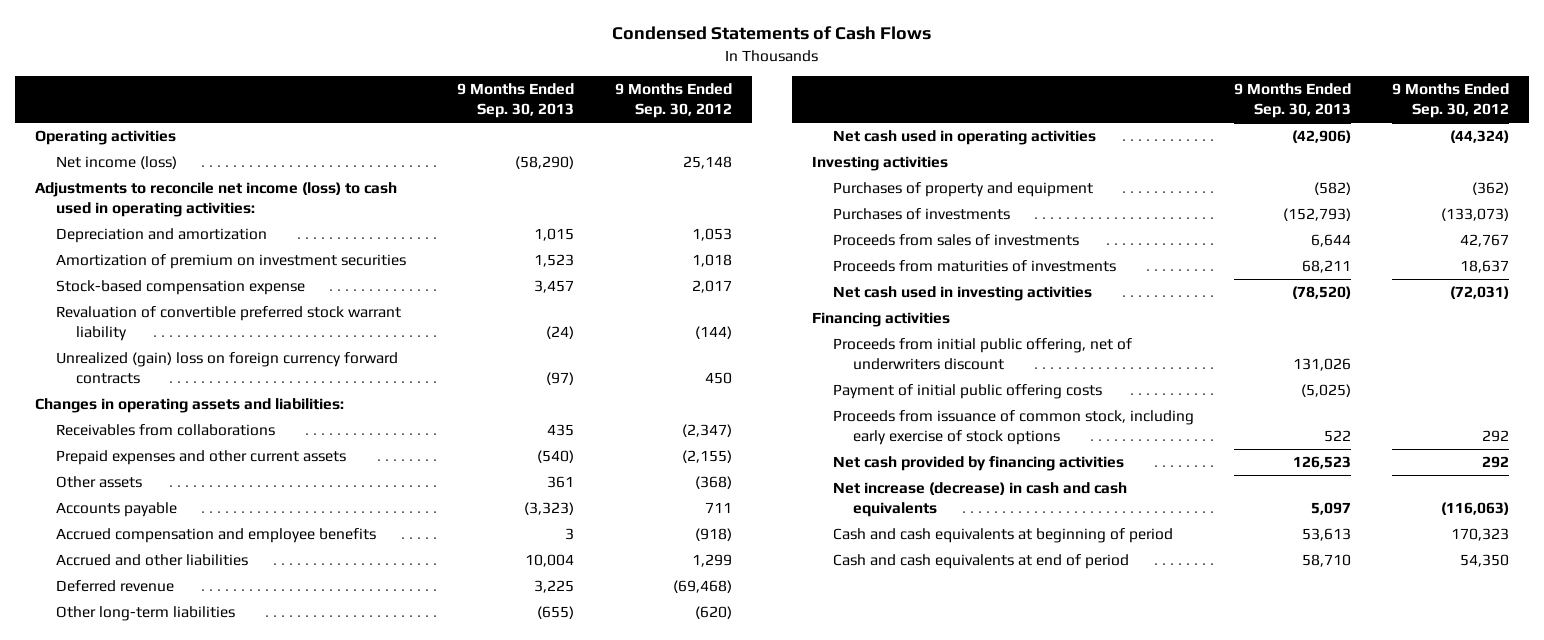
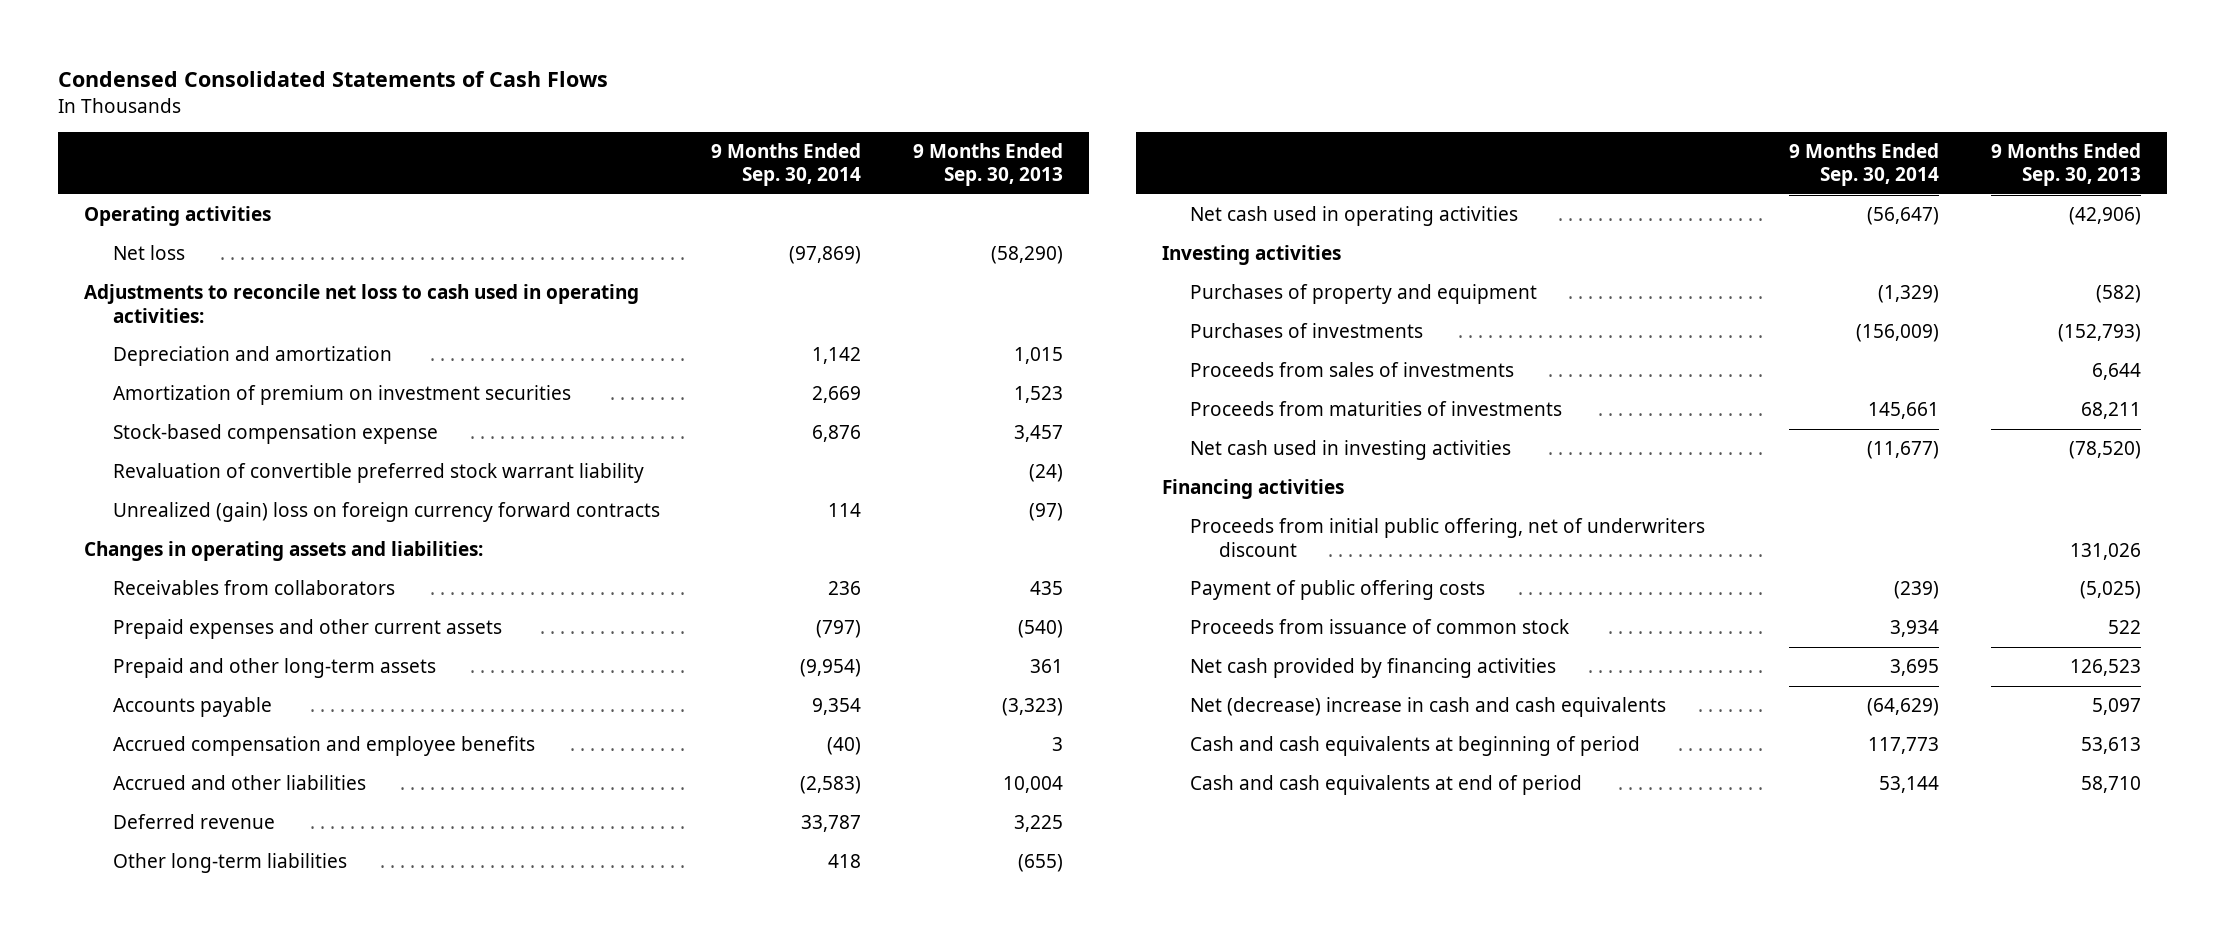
[611,26,931,41] Condensed Statements of Cash Flows -> [58,71,609,88] Condensed Consolidated Statements of Cash Flows
[614,83,732,119] 9 Months Ended Sep. 30, 2012 -> none
none -> [711,142,862,187] 9 Months Ended Sep. 30, 2014
[55,156,177,170] Net income (loss) -> [112,245,185,261] Net loss
[35,182,398,218] Adjustments to reconcile net income (loss) to cash used in operating activities: -> [84,284,640,323] Adjustments to reconcile net loss to cash used in operating activities:
[55,424,275,437] Receivables from collaborations -> [112,580,395,596] Receivables from collaborators
[55,476,142,489] Other assets -> [112,658,436,679] Prepaid and other long-term assets
[832,384,1102,400] Payment of initial public offering costs -> [1190,580,1486,601] Payment of public offering costs
[832,410,1194,446] Proceeds from issuance of common stock, including early exercise of stock options -> [1190,619,1570,635] Proceeds from issuance of common stock
[832,482,1127,518] Net increase (decrease) in cash and cash equivalents -> [1190,697,1667,718] Net (decrease) increase in cash and cash equivalents

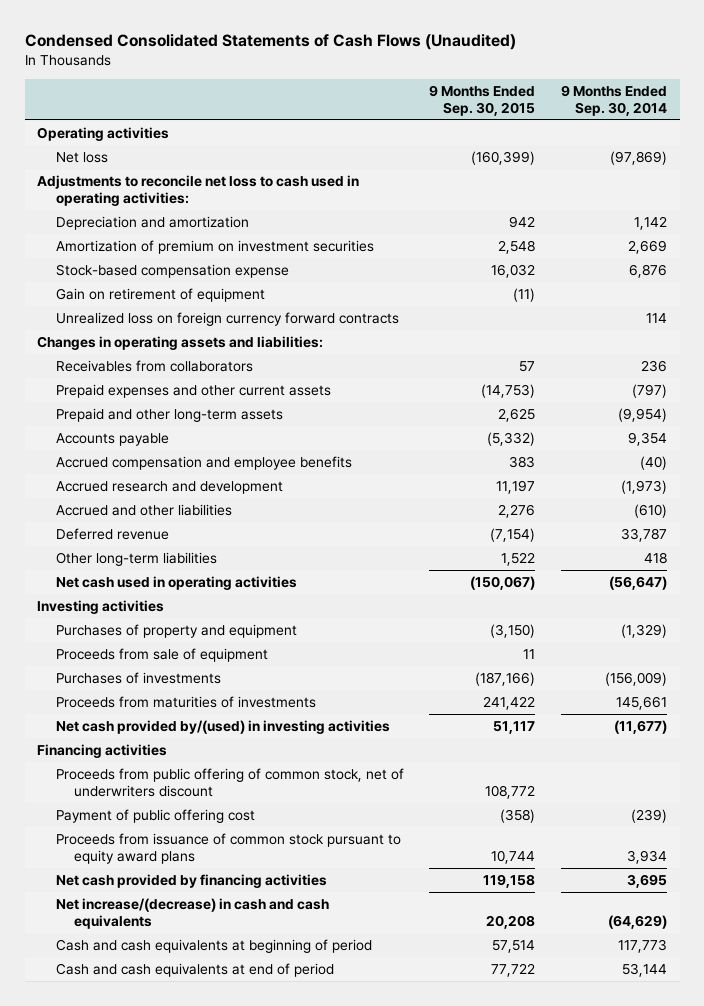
[58,71,609,88] Condensed Consolidated Statements of Cash Flows -> [24,34,516,51] Condensed Consolidated Statements of Cash Flows (Unaudited)
[913,142,1064,187] 9 Months Ended Sep. 30, 2013 -> none
none -> [429,84,536,116] 9 Months Ended Sep. 30, 2015
[112,463,644,484] Revaluation of convertible preferred stock warrant liability -> none
none -> [55,288,265,303] Gain on retirement of equipment
[112,502,660,523] Unrealized (gain) loss on foreign currency forward contracts -> [55,312,399,327] Unrealized loss on foreign currency forward contracts
none -> [55,481,283,495] Accrued research and development
[800,776,862,795] (2,583) -> [633,504,667,519] (610)
none -> [55,648,268,663] Proceeds from sale of equipment
[1190,362,1515,378] Proceeds from sales of investments -> none
[1190,440,1512,461] Net cash used in investing activities -> [55,720,390,735] Net cash provided by/(used) in investing activities
[1190,518,1706,557] Proceeds from initial public offering, net of underwriters discount -> [55,768,404,798] Proceeds from public offering of common stock, net of underwriters discount
[1190,580,1486,601] Payment of public offering costs -> [55,809,255,824] Payment of public offering cost
[1190,619,1570,635] Proceeds from issuance of common stock -> [55,833,401,865] Proceeds from issuance of common stock pursuant to equity award plans
[1190,697,1667,718] Net (decrease) increase in cash and cash equivalents -> [55,898,329,930] Net increase/(decrease) in cash and cash equivalents

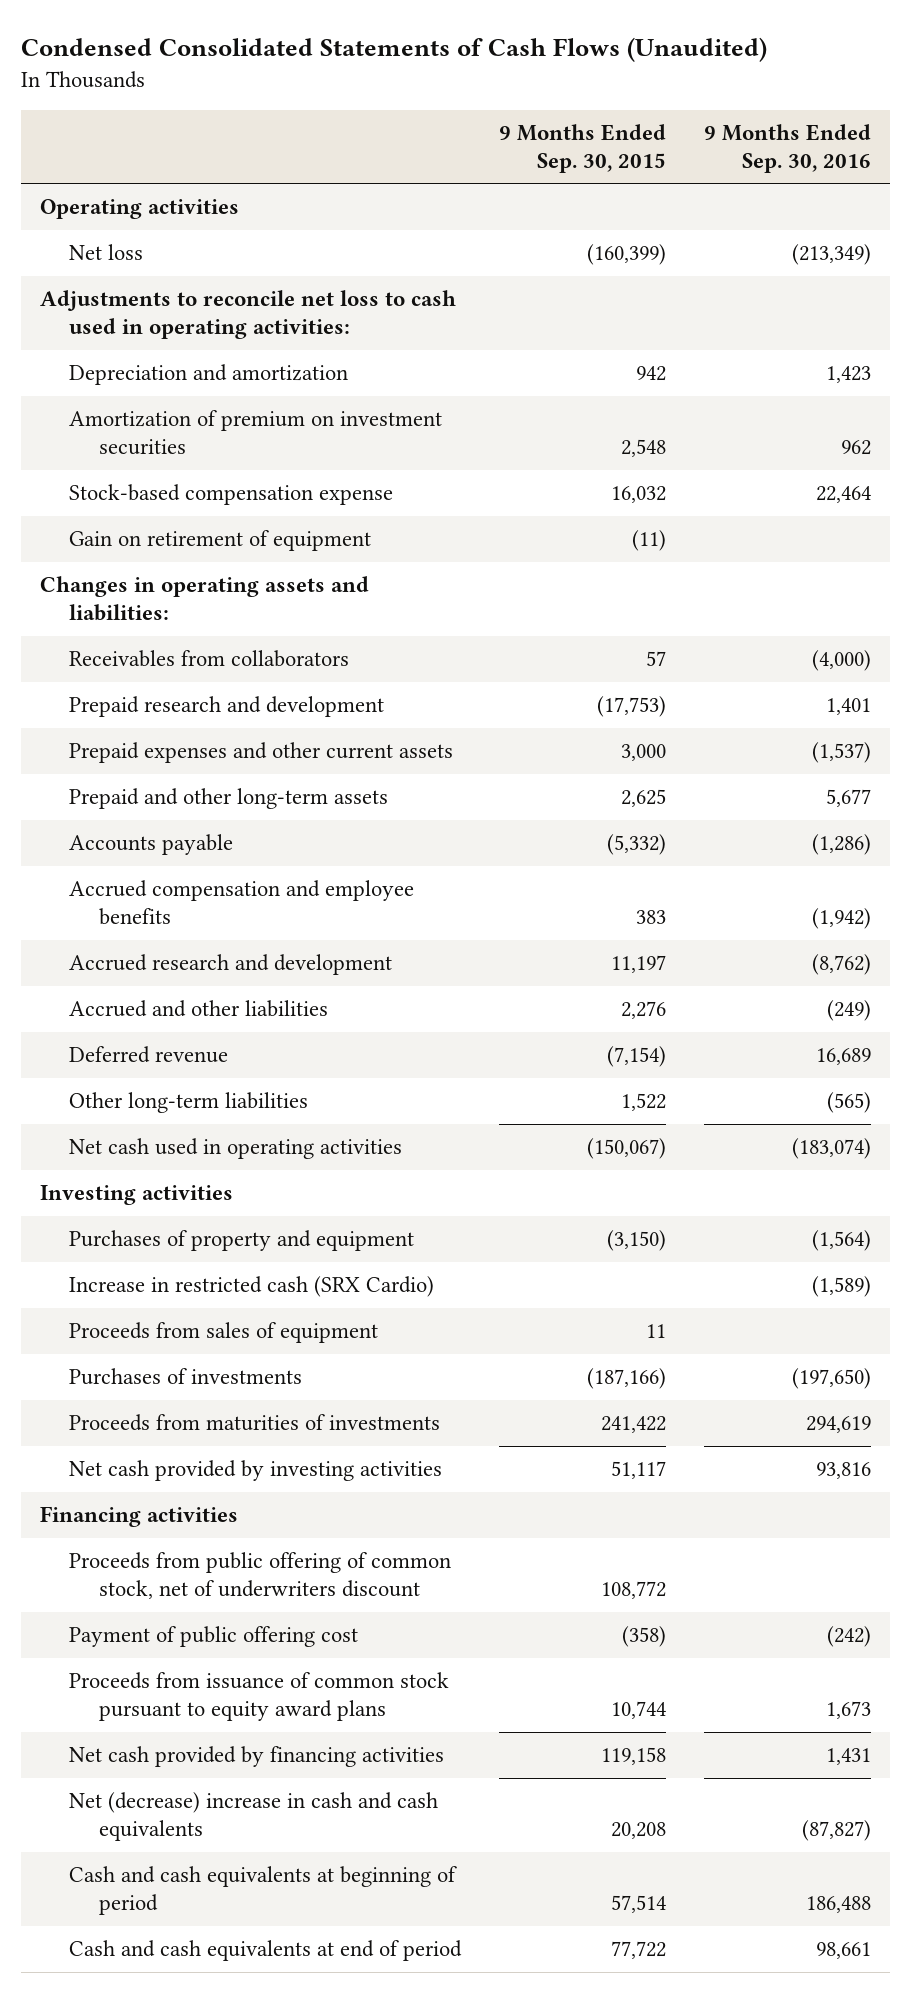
[560,84,667,116] 9 Months Ended Sep. 30, 2014 -> none
none -> [704,123,872,173] 9 Months Ended Sep. 30, 2016
[55,312,399,327] Unrealized loss on foreign currency forward contracts -> none
none -> [69,696,385,718] Prepaid research and development
[481,384,536,399] (14,753) -> [621,744,667,762] 3,000
none -> [69,1276,435,1298] Increase in restricted cash (SRX Cardio)
[55,648,268,663] Proceeds from sale of equipment -> [69,1322,379,1344] Proceeds from sales of equipment
[55,720,390,735] Net cash provided by/(used) in investing activities -> [69,1460,443,1482] Net cash provided by investing activities
[55,898,329,930] Net increase/(decrease) in cash and cash equivalents -> [69,1792,439,1842] Net (decrease) increase in cash and cash equivalents

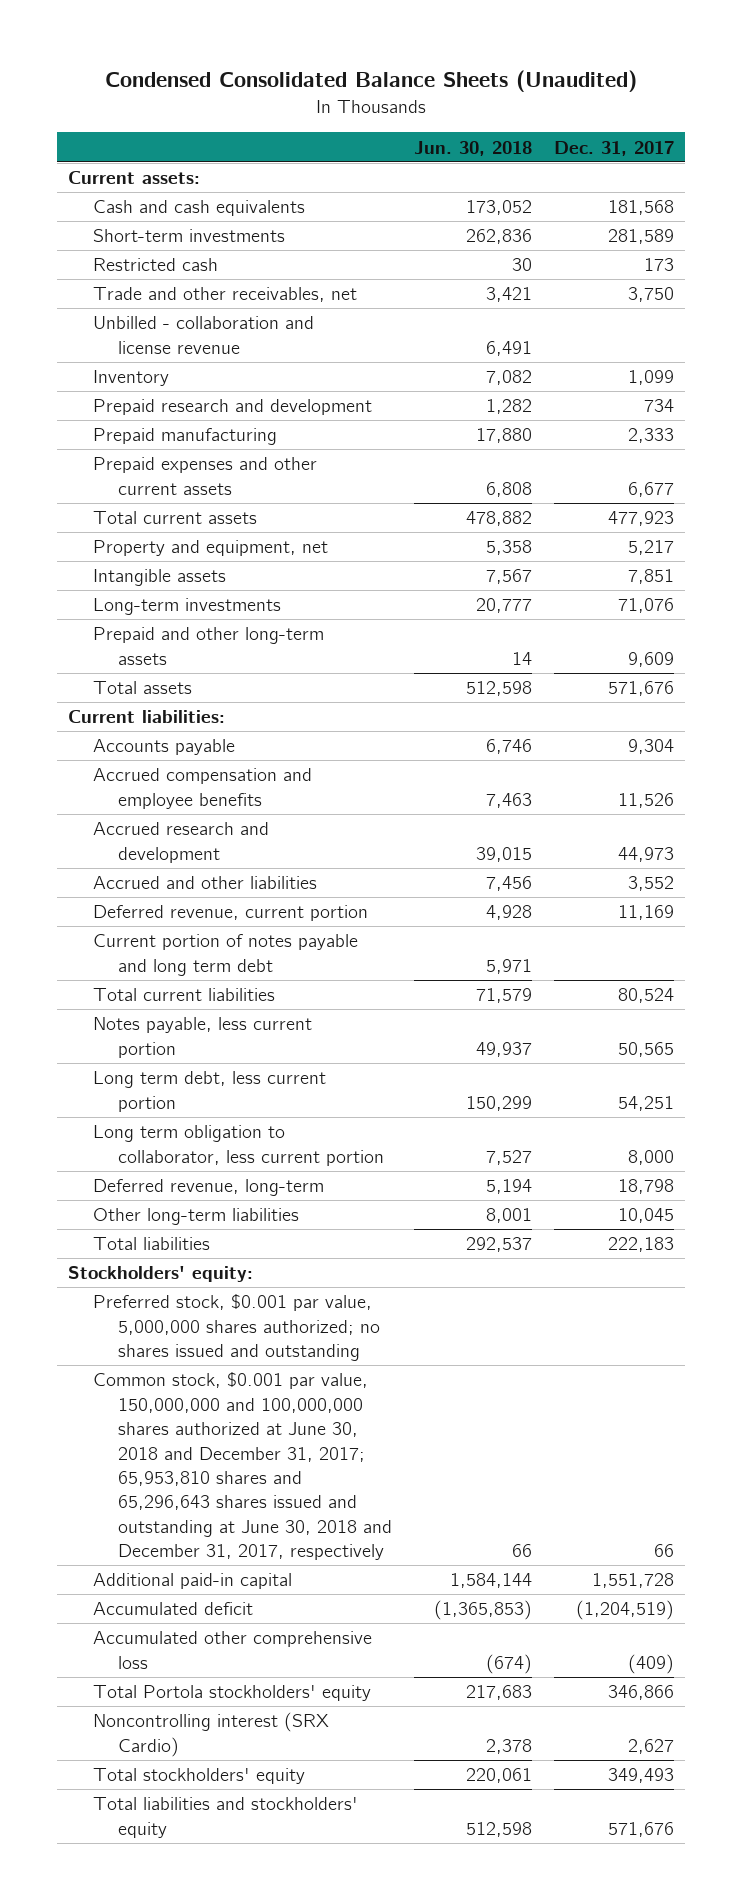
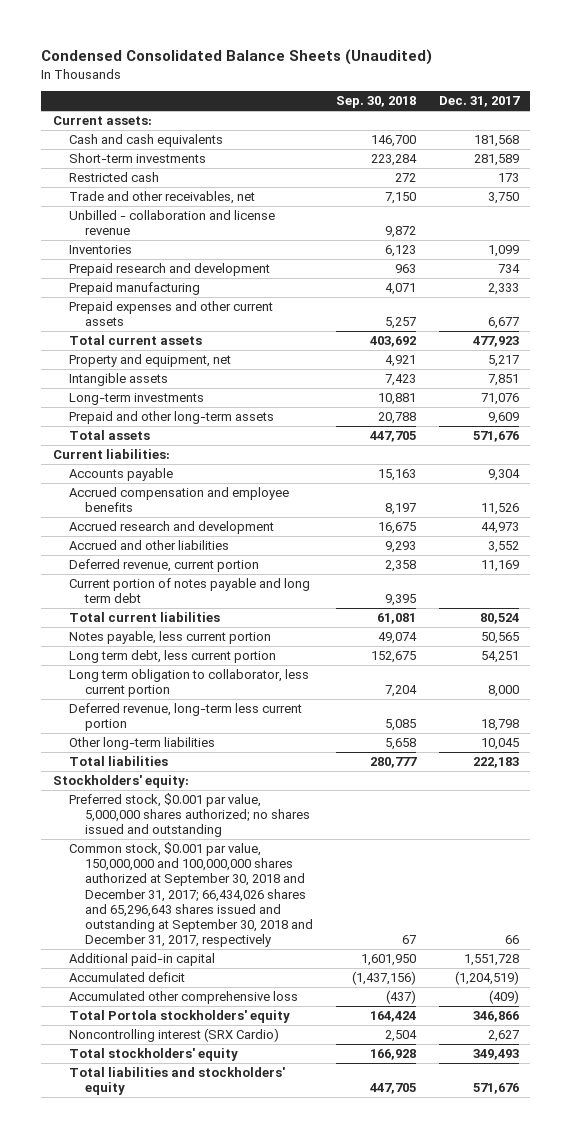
[414,140,533,156] Jun. 30, 2018 -> none
none -> [335,96,416,109] Sep. 30, 2018
[93,370,170,387] Inventory -> [68,245,132,255] Inventories
[93,1179,325,1197] Deferred revenue, long-term -> [68,703,302,732] Deferred revenue, long-term less current portion
[93,1372,393,1561] Common stock, $0.001 par value, 150,000,000 and 100,000,000 shares authorized at June 30, 2018 and December 31, 2017; 65,953,810 shares and 65,296,643 shares issued and outstanding at June 30, 2018 and December 31, 2017, respectively -> [68,842,313,947] Common stock, $0.001 par value, 150,000,000 and 100,000,000 shares authorized at September 30, 2018 and December 31, 2017; 66,434,026 shares and 65,296,643 shares issued and outstanding at September 30, 2018 and December 31, 2017, respectively

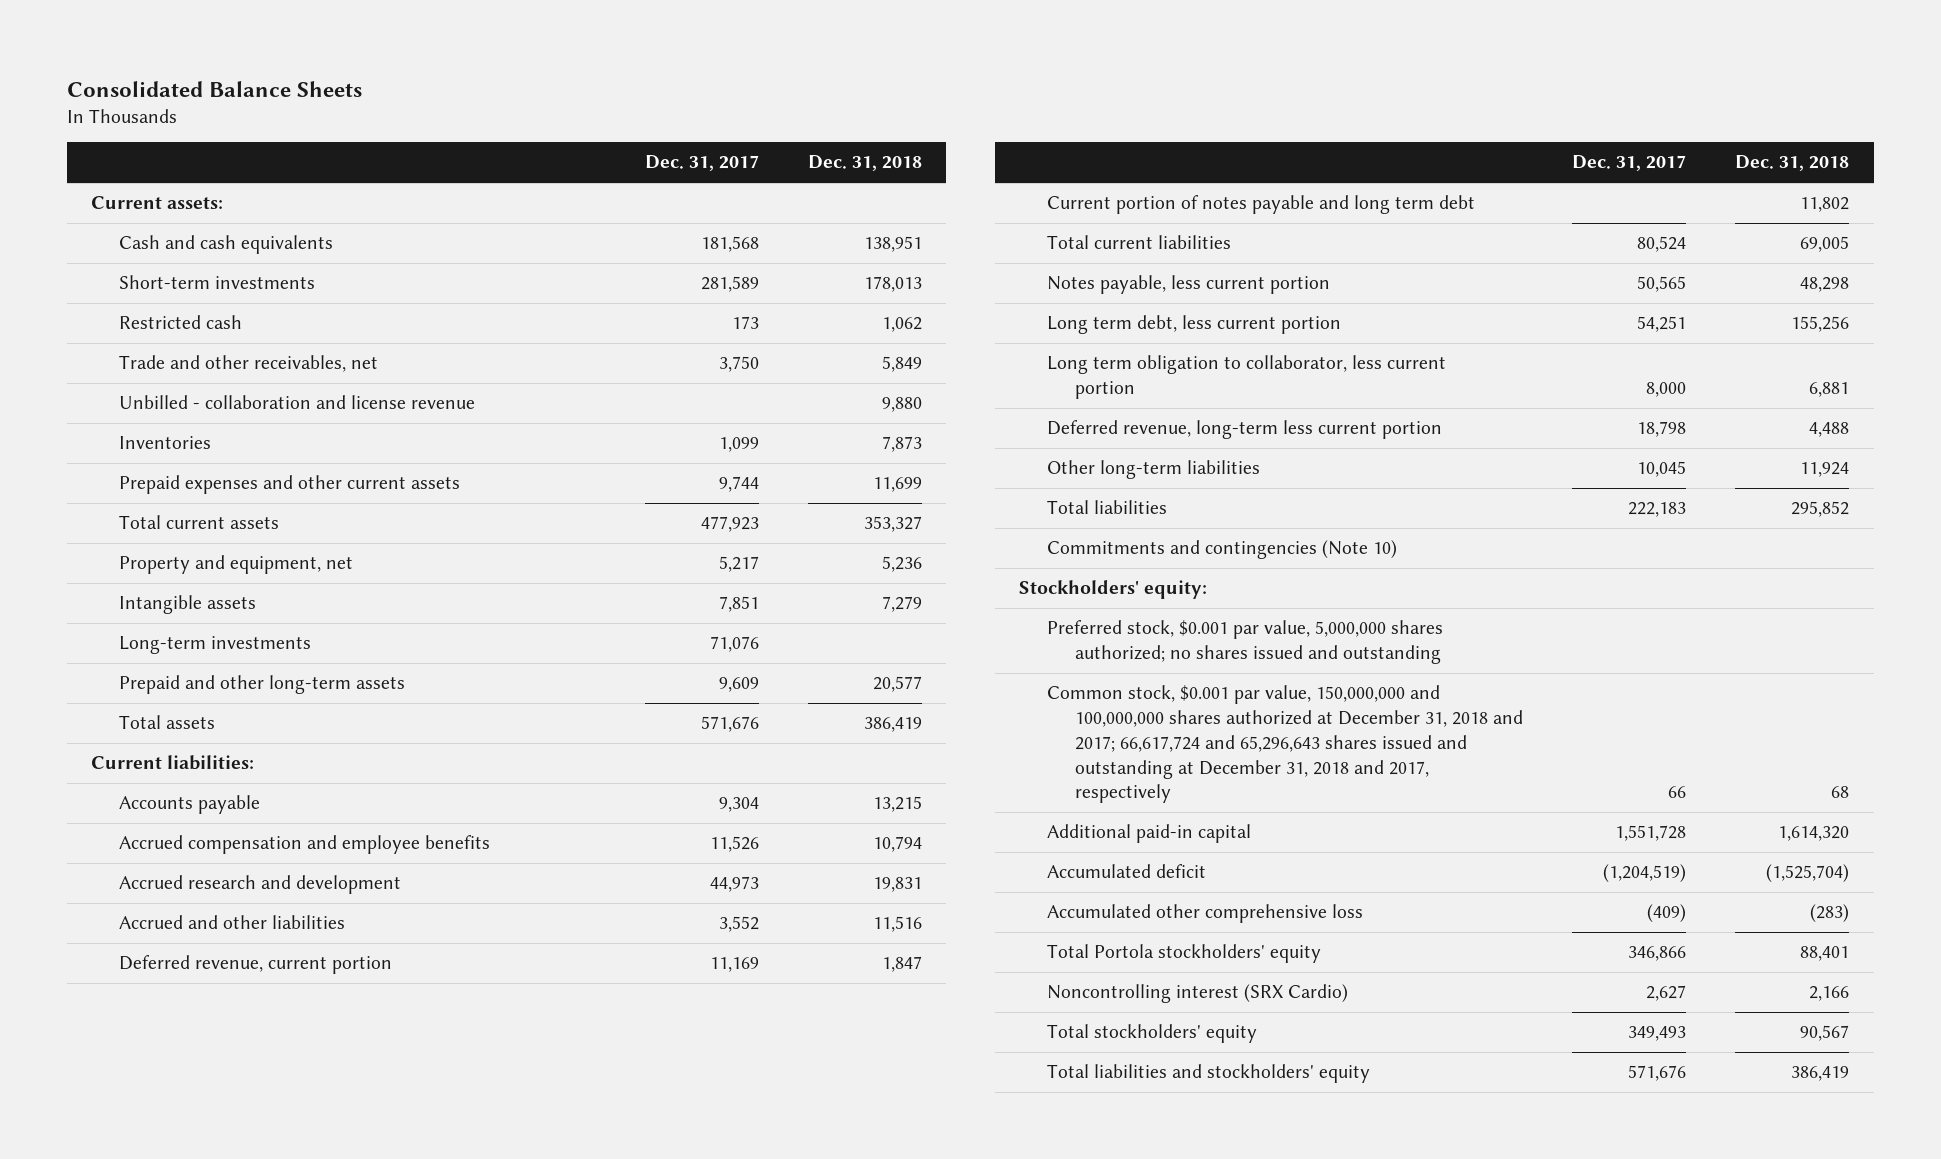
[41,49,433,66] Condensed Consolidated Balance Sheets (Unaudited) -> [66,80,362,97] Consolidated Balance Sheets
[335,96,416,109] Sep. 30, 2018 -> none
none -> [807,155,922,172] Dec. 31, 2018
[68,263,270,277] Prepaid research and development -> none
[68,282,200,296] Prepaid manufacturing -> none
[487,317,519,330] 6,677 -> [718,476,759,493] 9,744
none -> [1047,540,1398,560] Commitments and contingencies (Note 10)
[68,842,313,947] Common stock, $0.001 par value, 150,000,000 and 100,000,000 shares authorized at September 30, 2018 and December 31, 2017; 66,434,026 shares and 65,296,643 shares issued and outstanding at September 30, 2018 and December 31, 2017, respectively -> [1047,685,1524,804] Common stock, $0.001 par value, 150,000,000 and 100,000,000 shares authorized at December 31, 2018 and 2017; 66,617,724 and 65,296,643 shares issued and outstanding at December 31, 2018 and 2017, respectively

